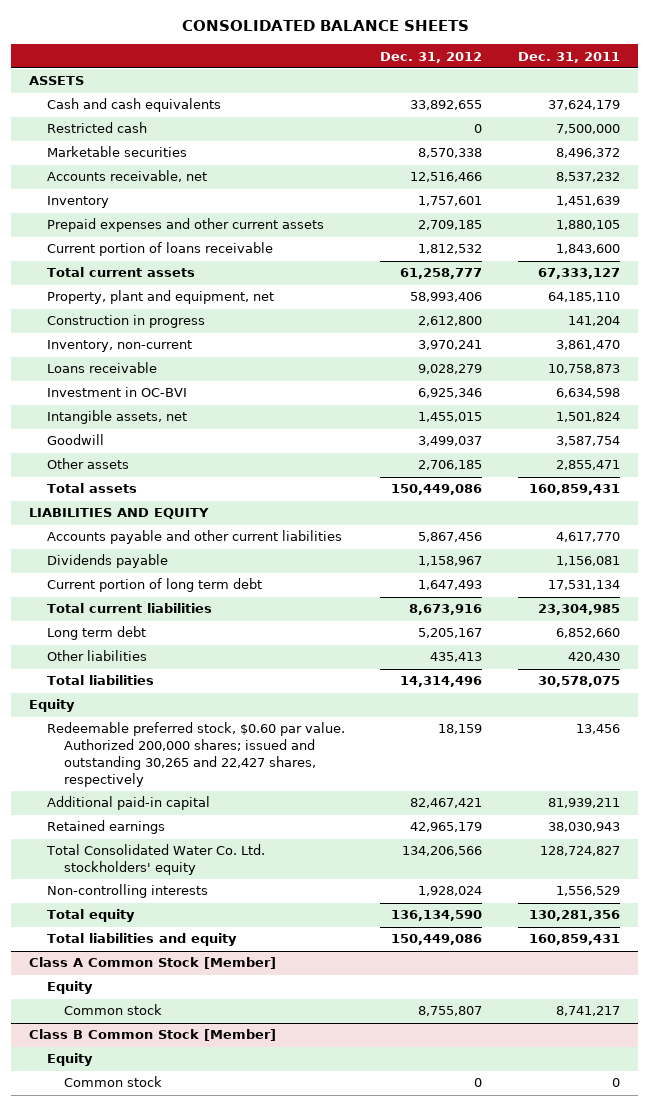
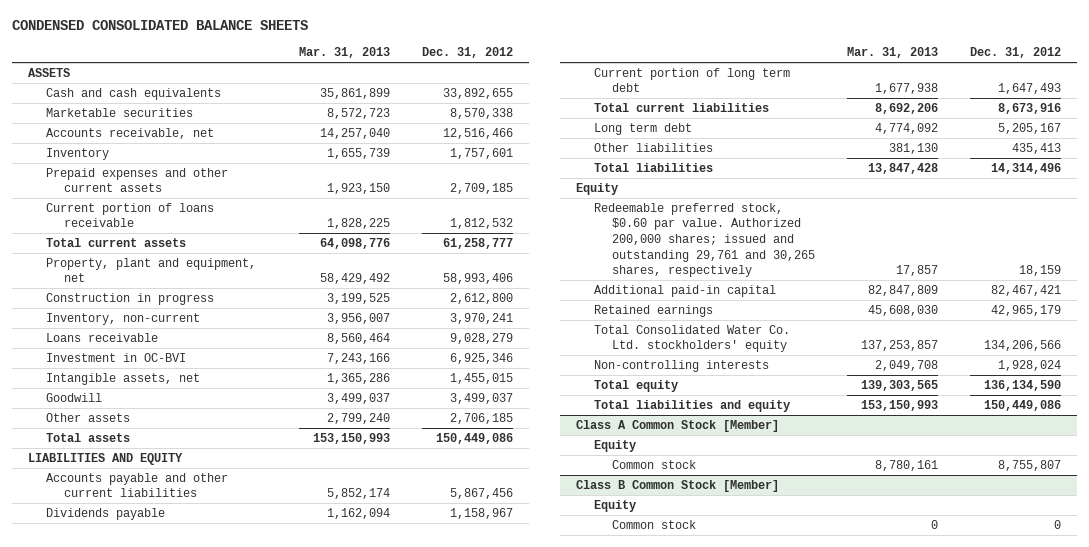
[181,20,469,32] CONSOLIDATED BALANCE SHEETS -> [11,20,308,31] CONDENSED CONSOLIDATED BALANCE SHEETS
[518,51,621,63] Dec. 31, 2011 -> none
none -> [299,47,391,59] Mar. 31, 2013
[46,122,147,134] Restricted cash -> none
[46,722,345,787] Redeemable preferred stock, $0.60 par value. Authorized 200,000 shares; issued and outstanding 30,265 and 22,427 shares, respectively -> [593,202,816,278] Redeemable preferred stock, $0.60 par value. Authorized 200,000 shares; issued and outstanding 29,761 and 30,265 shares, respectively

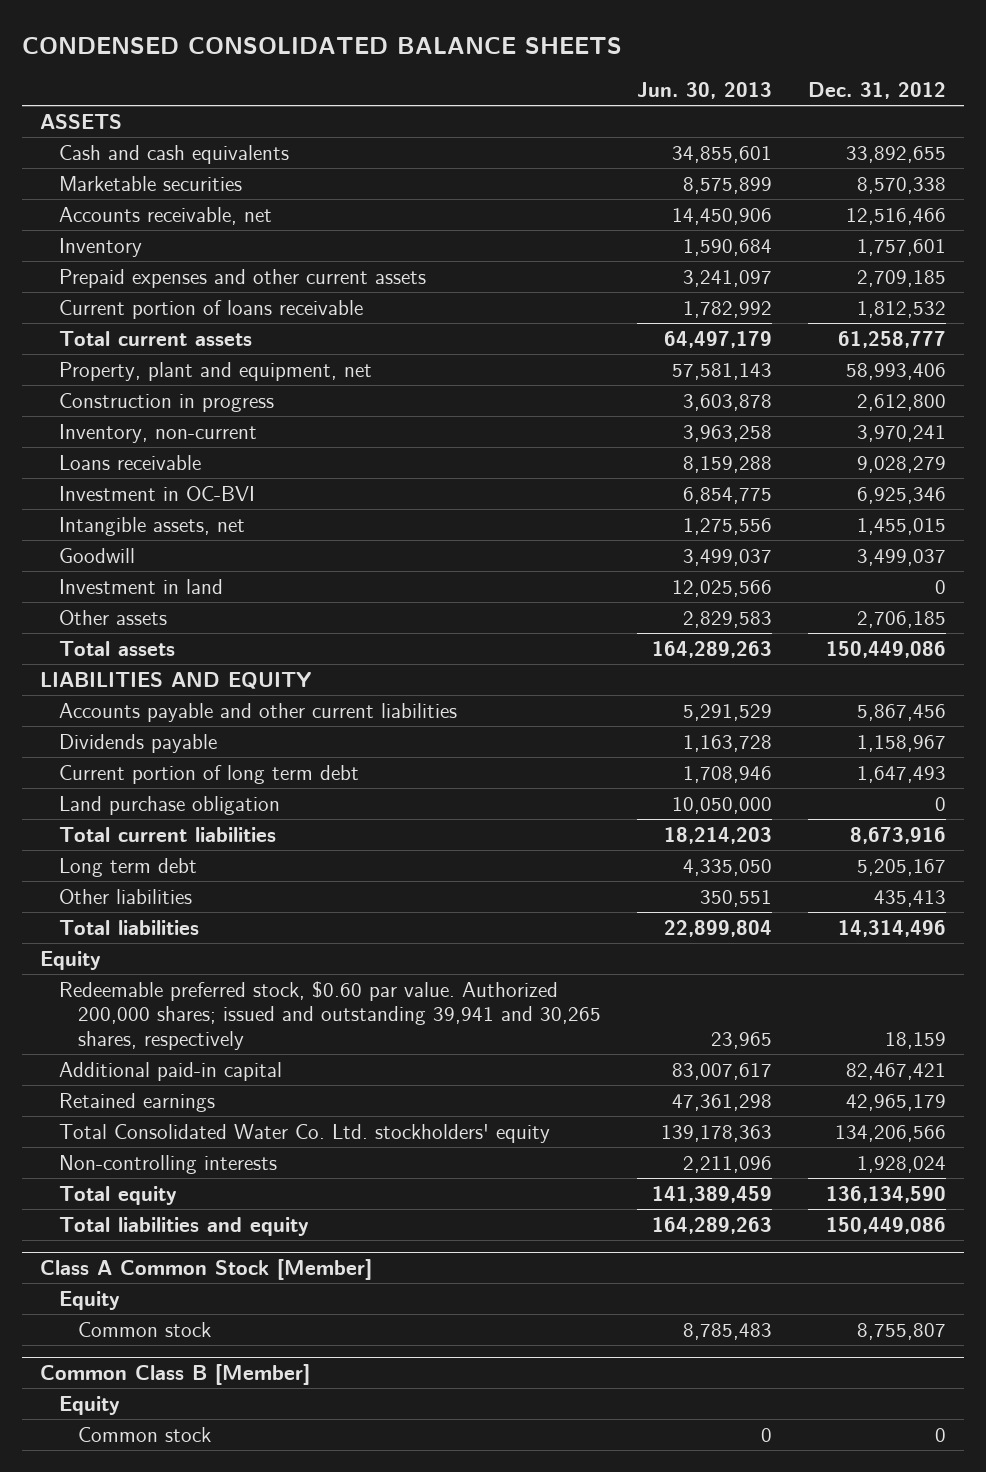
[299,47,391,59] Mar. 31, 2013 -> none
none -> [637,82,773,100] Jun. 30, 2013
none -> [59,578,224,594] Investment in land
none -> [59,795,281,815] Land purchase obligation
[593,202,816,278] Redeemable preferred stock, $0.60 par value. Authorized 200,000 shares; issued and outstanding 29,761 and 30,265 shares, respectively -> [59,980,602,1050] Redeemable preferred stock, $0.60 par value. Authorized 200,000 shares; issued and outstanding 39,941 and 30,265 shares, respectively
[575,479,779,492] Class B Common Stock [Member] -> [39,1363,310,1385] Common Class B [Member]

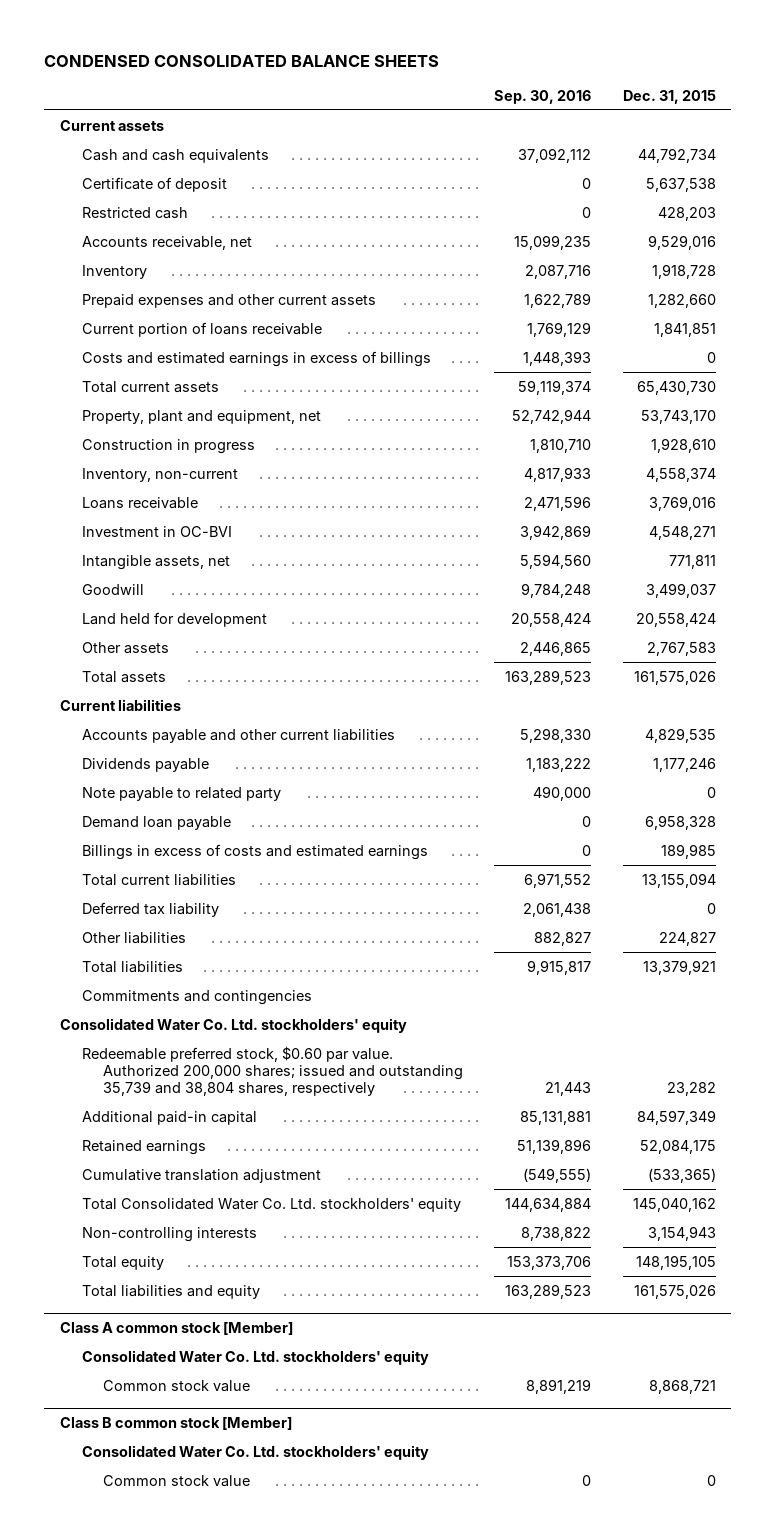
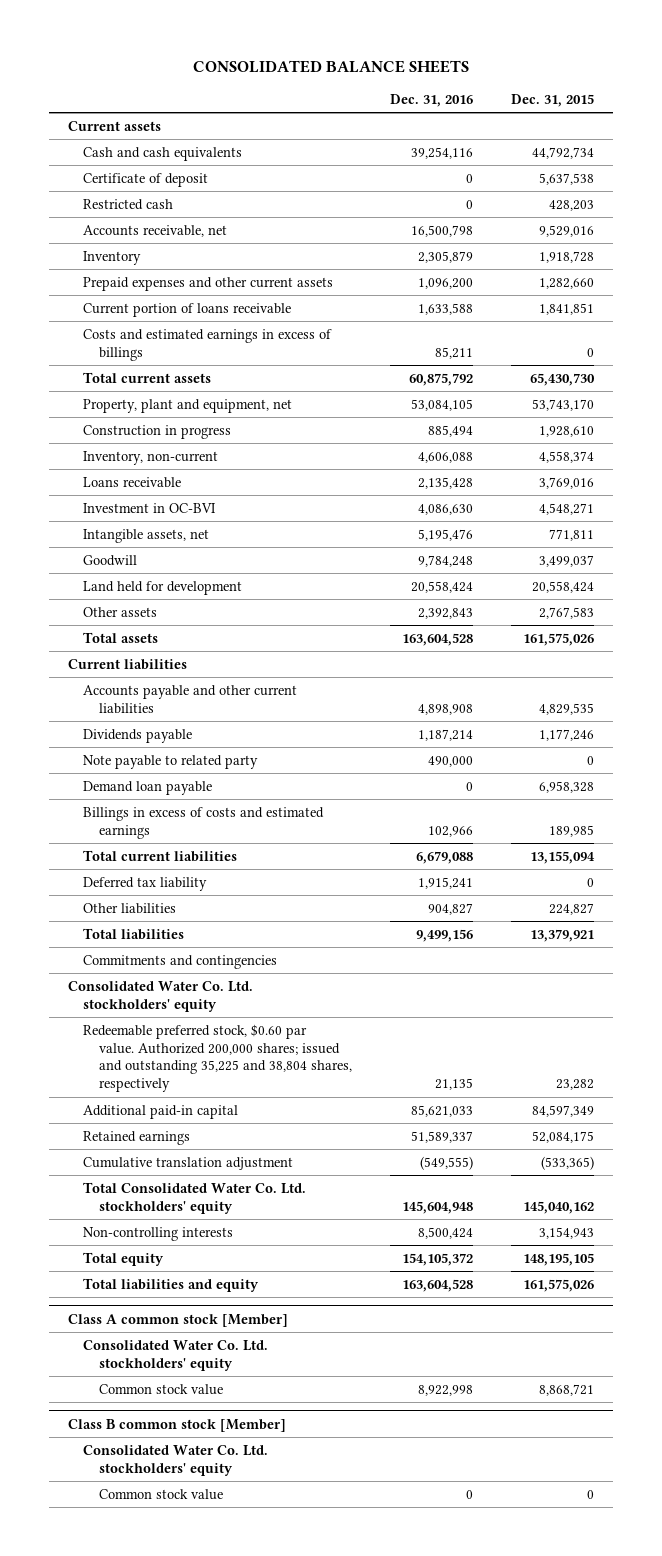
[44,54,440,67] CONDENSED CONSOLIDATED BALANCE SHEETS -> [193,59,470,73] CONSOLIDATED BALANCE SHEETS
[494,89,592,104] Sep. 30, 2016 -> none
none -> [389,93,473,107] Dec. 31, 2016
[81,1045,464,1096] Redeemable preferred stock, $0.60 par value. Authorized 200,000 shares; issued and outstanding 35,739 and 38,804 shares, respectively -> [83,1023,352,1093] Redeemable preferred stock, $0.60 par value. Authorized 200,000 shares; issued and outstanding 35,225 and 38,804 shares, respectively

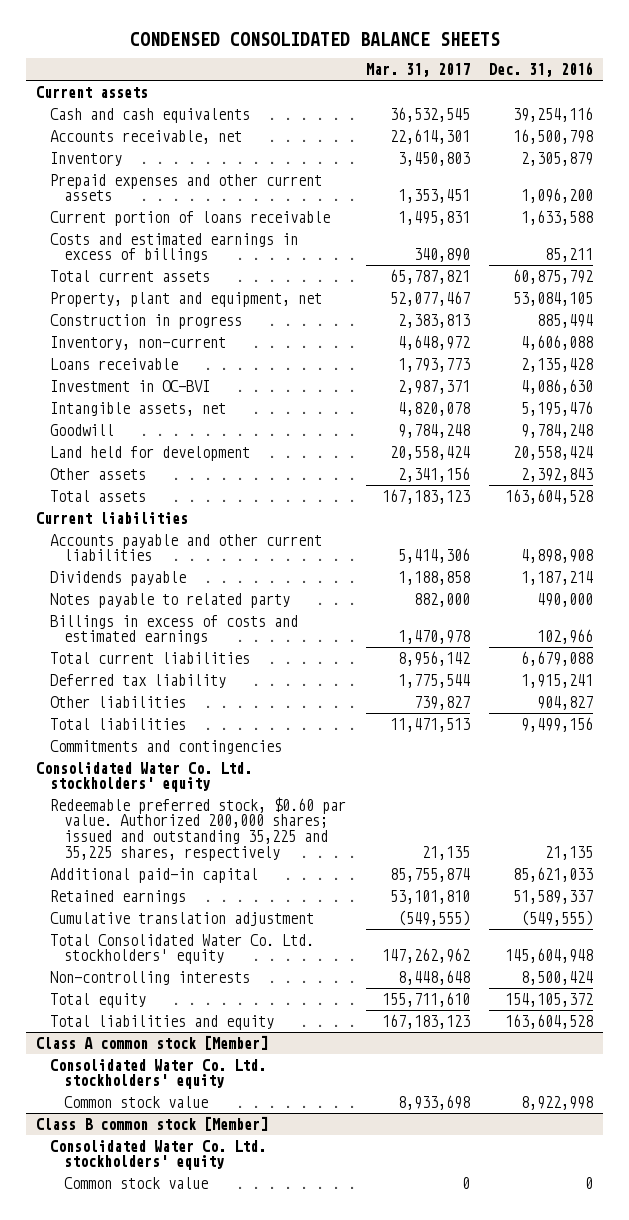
[193,59,470,73] CONSOLIDATED BALANCE SHEETS -> [129,31,500,46] CONDENSED CONSOLIDATED BALANCE SHEETS
[510,93,594,107] Dec. 31, 2015 -> none
none -> [365,62,470,77] Mar. 31, 2017
[83,172,209,187] Certificate of deposit -> none
[83,198,174,210] Restricted cash -> none
[83,780,213,795] Demand loan payable -> none
[83,754,259,769] Note payable to related party -> [49,592,290,608] Notes payable to related party
[83,1023,352,1093] Redeemable preferred stock, $0.60 par value. Authorized 200,000 shares; issued and outstanding 35,225 and 38,804 shares, respectively -> [49,796,346,861] Redeemable preferred stock, $0.60 par value. Authorized 200,000 shares; issued and outstanding 35,225 and 35,225 shares, respectively

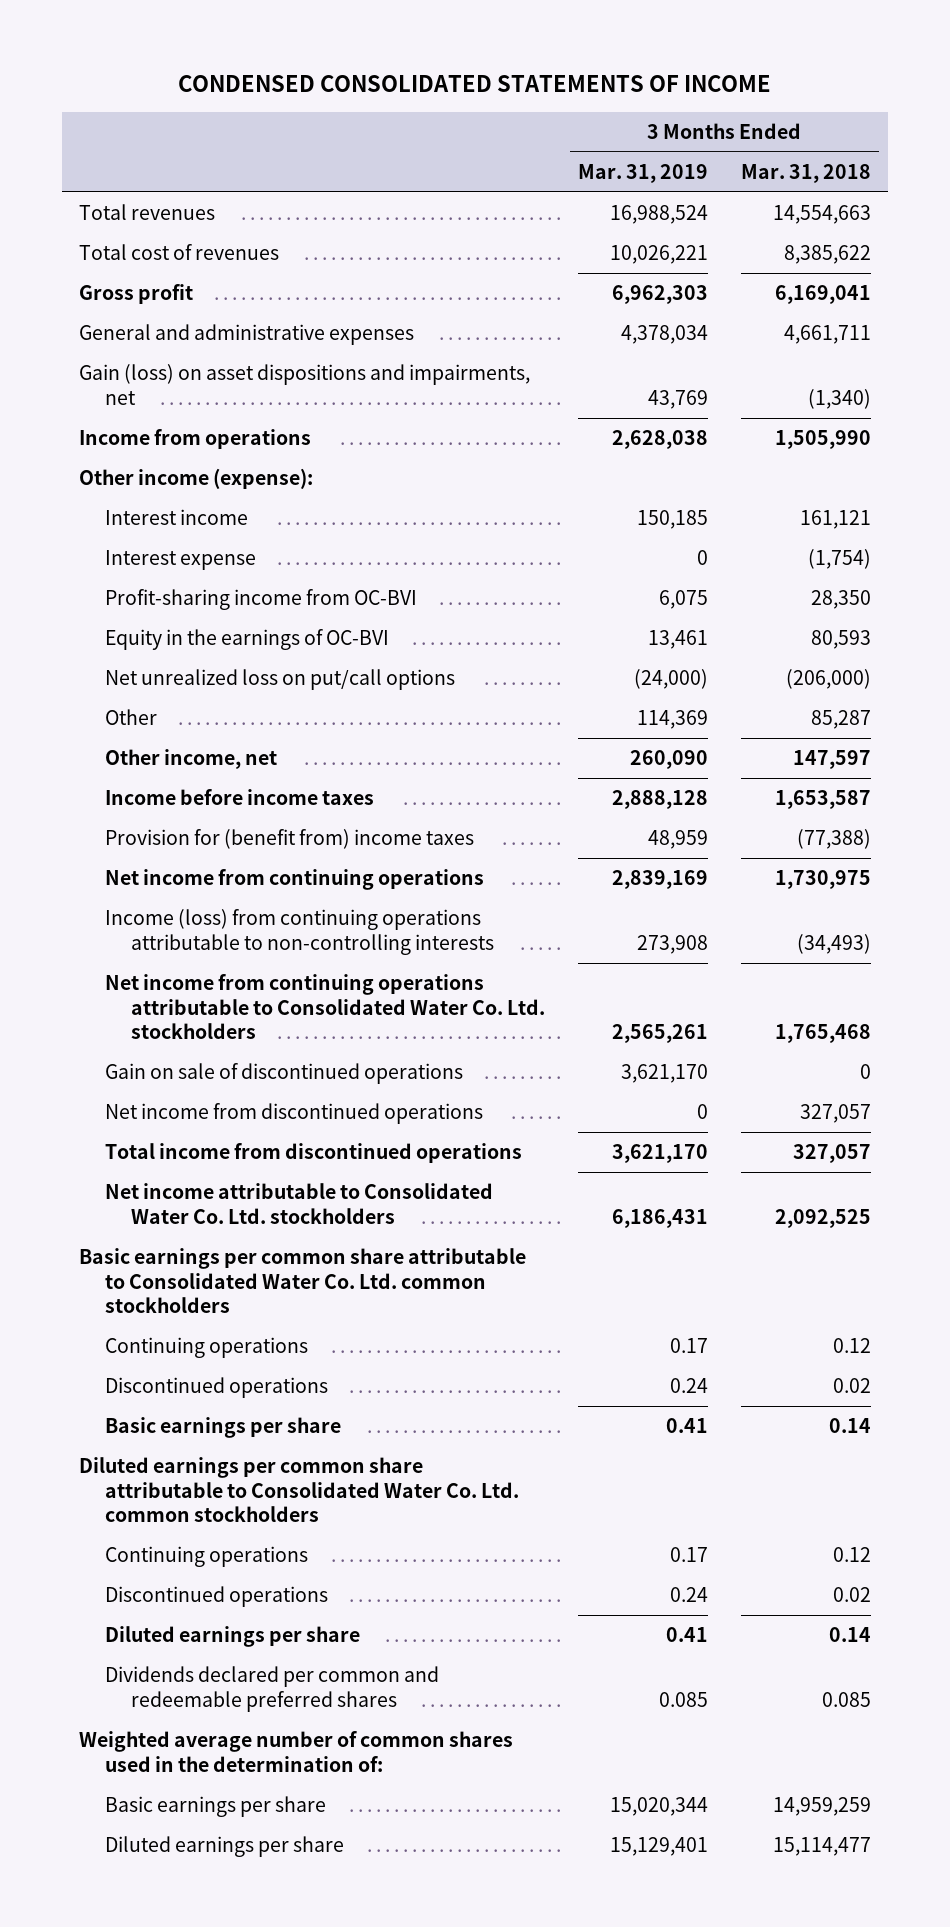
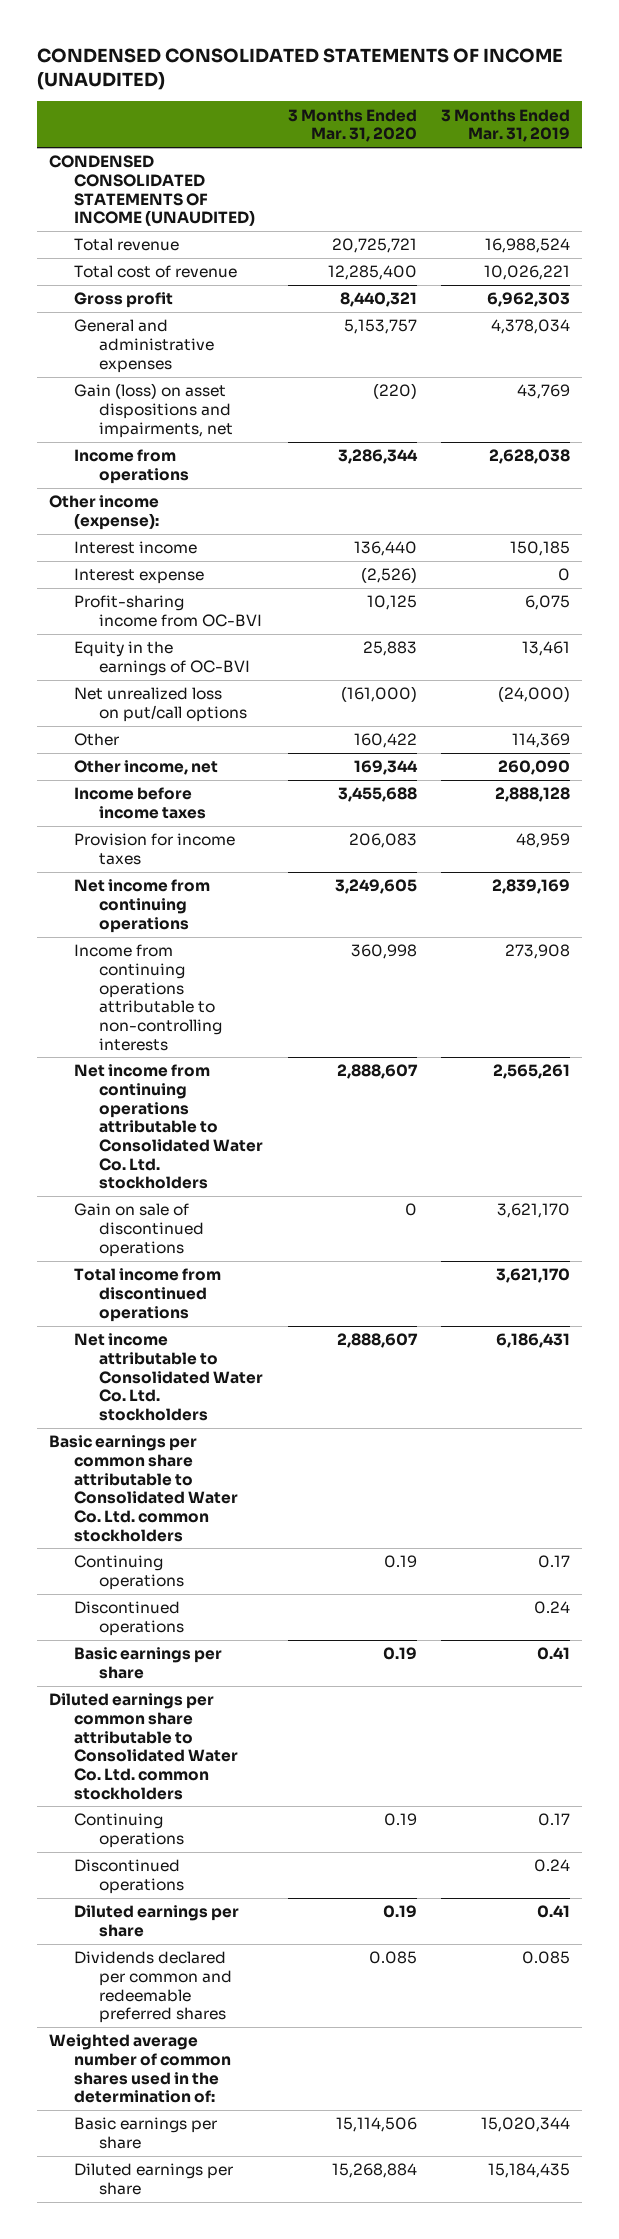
[178,75,772,93] CONDENSED CONSOLIDATED STATEMENTS OF INCOME -> [37,47,564,90] CONDENSED CONSOLIDATED STATEMENTS OF INCOME (UNAUDITED)
[741,163,872,183] Mar. 31, 2018 -> none
none -> [287,108,417,143] 3 Months Ended Mar. 31, 2020
none -> [49,155,256,227] CONDENSED CONSOLIDATED STATEMENTS OF INCOME (UNAUDITED)
[79,204,216,221] Total revenues -> [74,238,180,252] Total revenue
[79,244,280,261] Total cost of revenues -> [74,265,238,279] Total cost of revenue
[104,829,474,850] Provision for (benefit from) income taxes -> [74,833,236,865] Provision for income taxes
[104,909,494,955] Income (loss) from continuing operations attributable to non-controlling interests -> [74,944,223,1051] Income from continuing operations attributable to non-controlling interests
[104,1103,483,1125] Net income from discontinued operations -> none
[609,1837,708,1857] 15,129,401 -> [487,2163,570,2179] 15,184,435

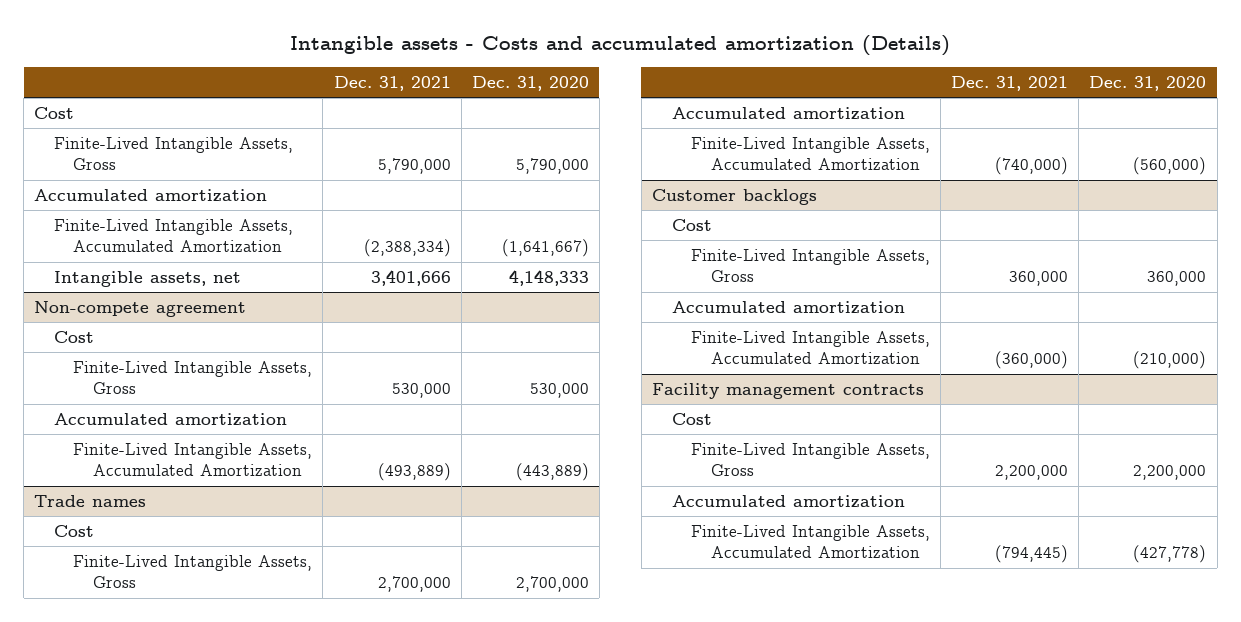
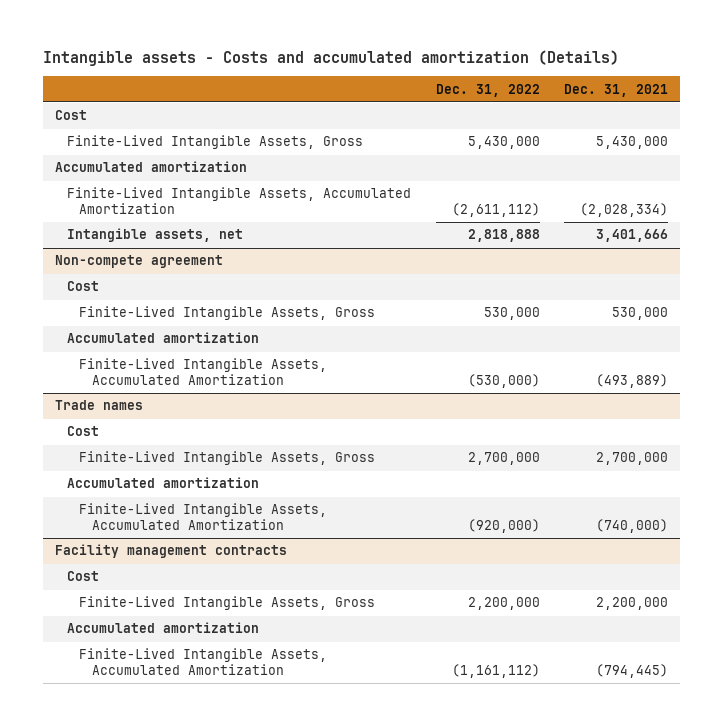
[471,75,589,91] Dec. 31, 2020 -> none
none -> [435,83,540,97] Dec. 31, 2022
[377,158,451,175] 5,790,000 -> [595,136,668,150] 5,430,000
[363,239,451,258] (2,388,334) -> [579,202,668,217] (2,028,334)
[652,189,818,206] Customer backlogs -> none
[671,219,712,232] Cost -> none
[691,249,931,283] Finite-Lived Intangible Assets, Gross -> none
[671,301,905,315] Accumulated amortization -> none
[691,331,931,365] Finite-Lived Intangible Assets, Accumulated Amortization -> none

